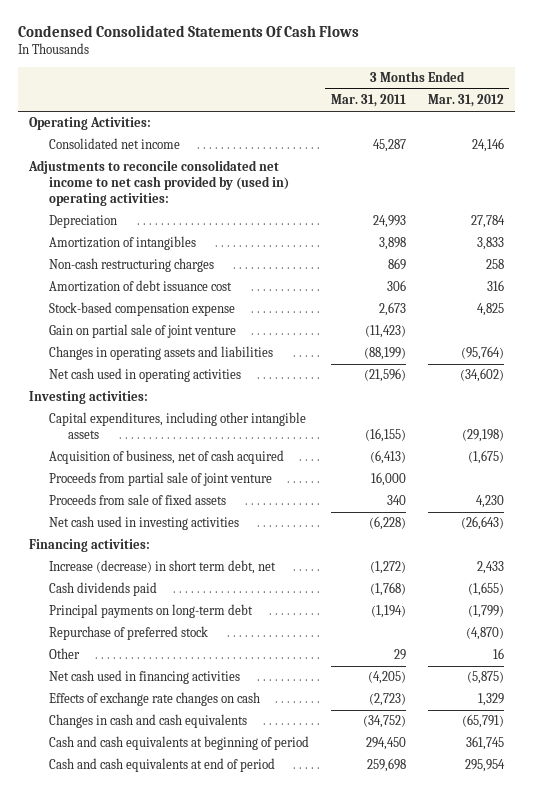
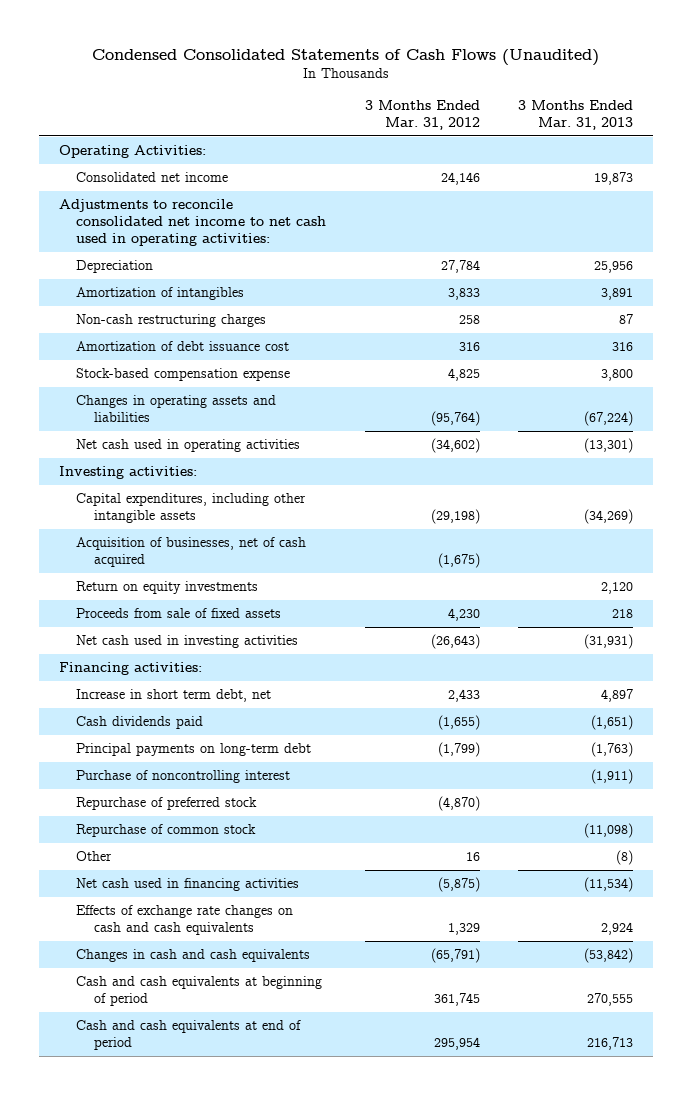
[18,25,360,38] Condensed Consolidated Statements Of Cash Flows -> [92,49,600,67] Condensed Consolidated Statements of Cash Flows (Unaudited)
[330,94,406,108] Mar. 31, 2011 -> none
none -> [518,100,634,130] 3 Months Ended Mar. 31, 2013
[28,160,289,206] Adjustments to reconcile consolidated net income to net cash provided by (used in) operating activities: -> [58,199,327,246] Adjustments to reconcile consolidated net income to net cash used in operating activities:
[48,324,236,339] Gain on partial sale of joint venture -> none
[48,472,272,487] Proceeds from partial sale of joint venture -> none
[48,450,284,465] Acquisition of business, net of cash acquired -> [76,537,307,567] Acquisition of businesses, net of cash acquired
none -> [76,581,259,595] Return on equity investments
[48,560,276,575] Increase (decrease) in short term debt, net -> [76,689,272,703] Increase in short term debt, net
none -> [76,770,291,784] Purchase of noncontrolling interest
none -> [76,824,257,838] Repurchase of common stock
[48,692,260,707] Effects of exchange rate changes on cash -> [76,905,294,935] Effects of exchange rate changes on cash and cash equivalents

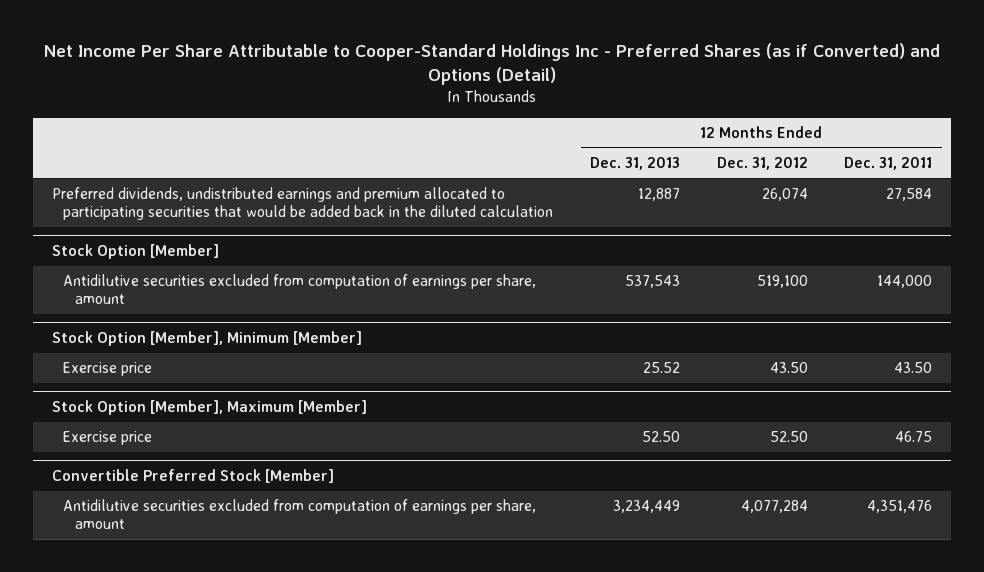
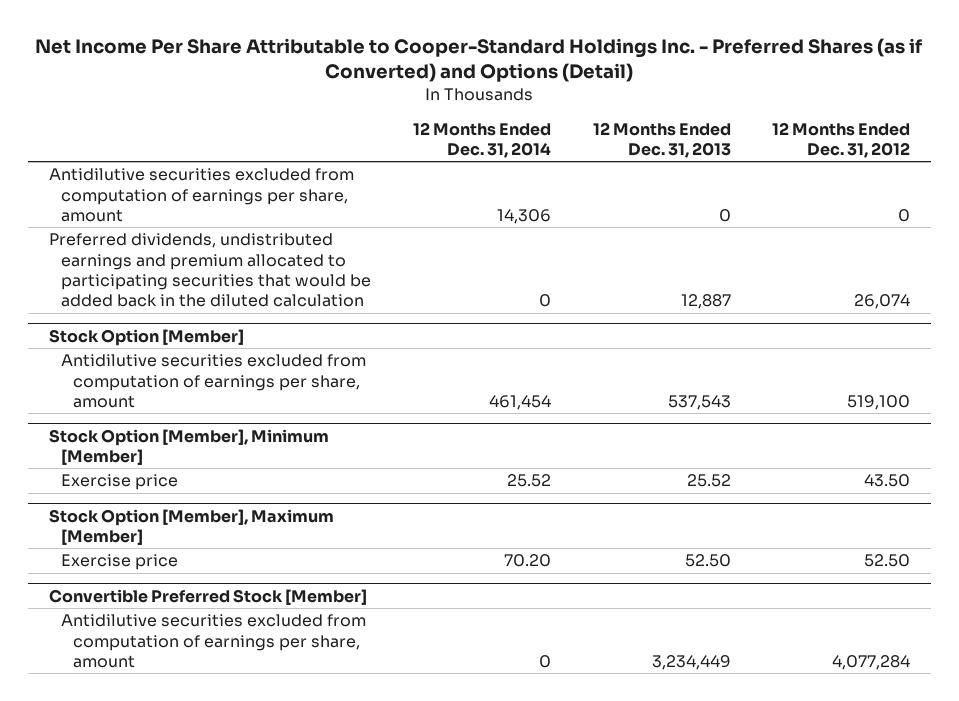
[43,43,940,86] Net Income Per Share Attributable to Cooper-Standard Holdings Inc - Preferred Shares (as if Converted) and Options (Detail) -> [35,37,923,83] Net Income Per Share Attributable to Cooper-Standard Holdings Inc. - Preferred Shares (as if Converted) and Options (Detail)
[844,157,933,171] Dec. 31, 2011 -> none
none -> [412,121,551,158] 12 Months Ended Dec. 31, 2014
none -> [48,168,354,222] Antidilutive securities excluded from computation of earnings per share, amount

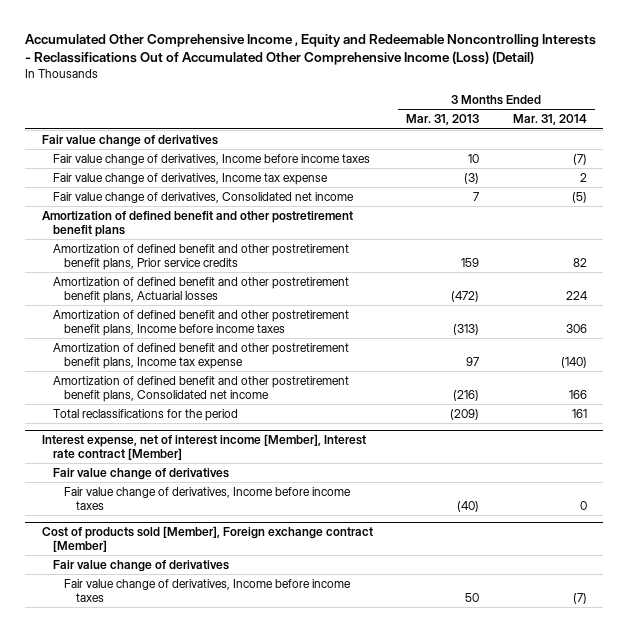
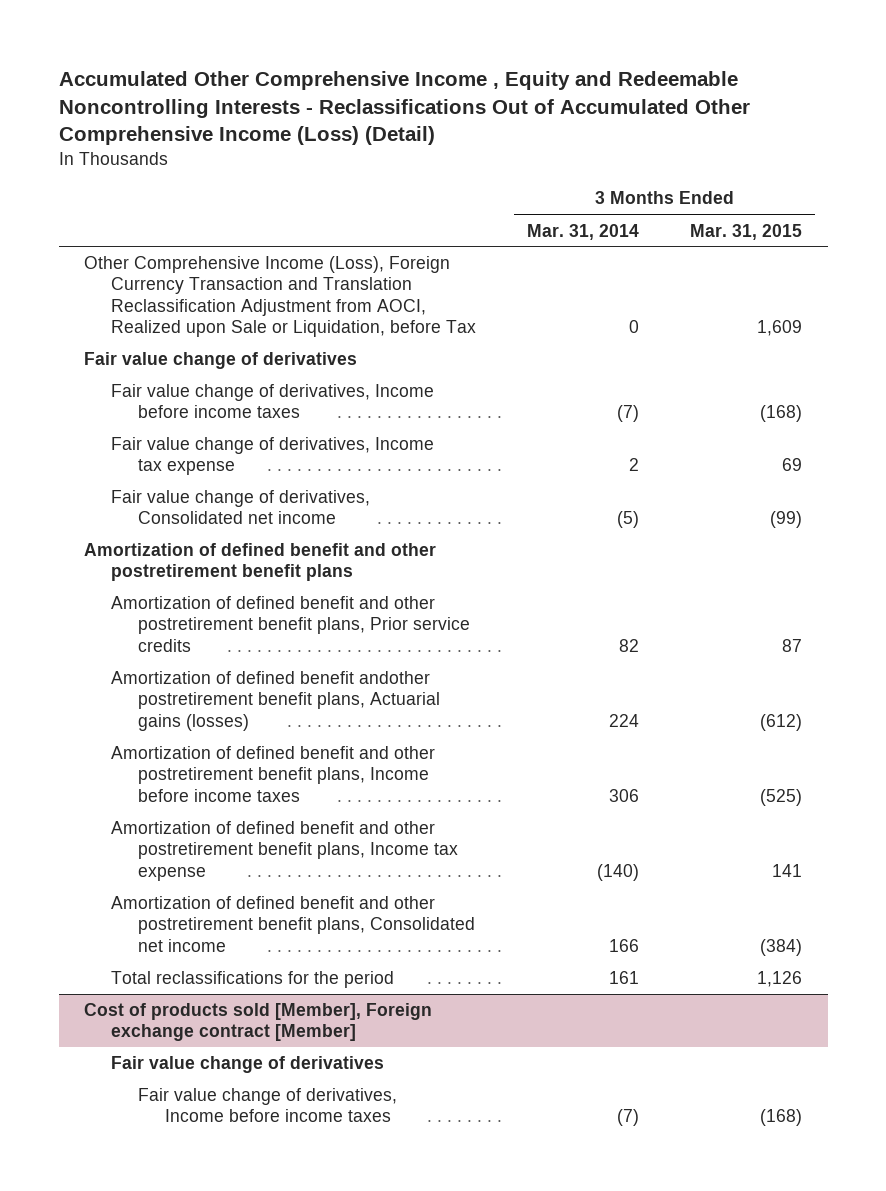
[406,114,480,126] Mar. 31, 2013 -> none
none -> [690,223,803,240] Mar. 31, 2015
none -> [84,256,477,337] Other Comprehensive Income (Loss), Foreign Currency Transaction and Translation Reclassification Adjustment from AOCI, Realized upon Sale or Liquidation, before Tax
[53,276,350,304] Amortization of defined benefit and other postretirement benefit plans, Actuarial losses -> [111,671,441,731] Amortization of defined benefit andother postretirement benefit plans, Actuarial gains (losses)
[41,434,366,461] Interest expense, net of interest income [Member], Interest rate contract [Member] -> none
[53,467,230,480] Fair value change of derivatives -> none
[64,486,352,511] Fair value change of derivatives, Income before income taxes -> none

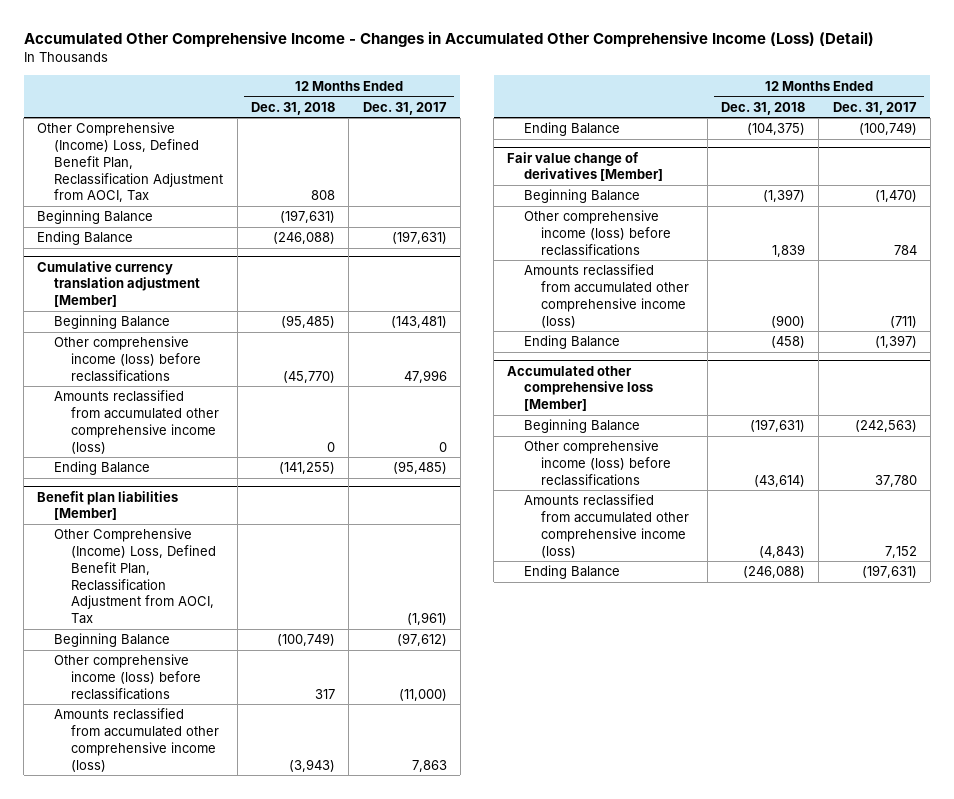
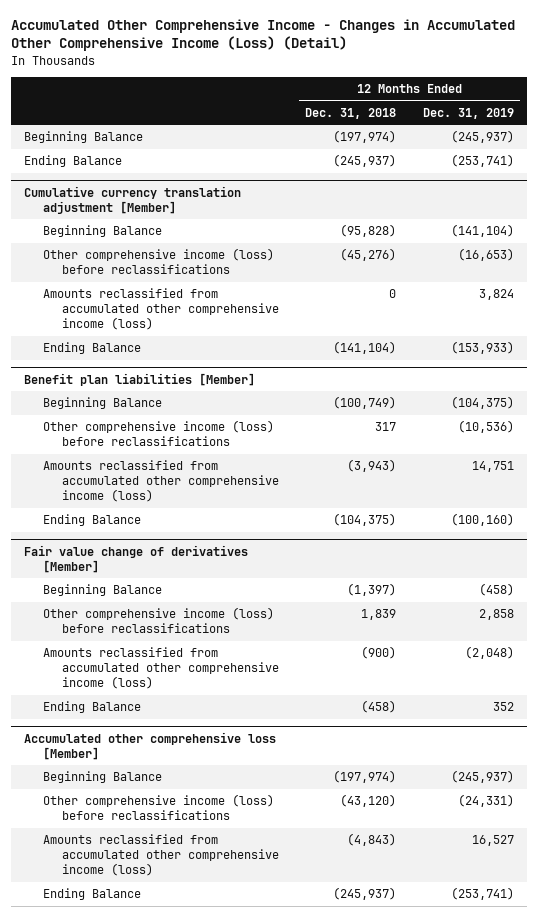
[362,101,447,115] Dec. 31, 2017 -> none
none -> [422,107,514,119] Dec. 31, 2019
[37,122,224,203] Other Comprehensive (Income) Loss, Defined Benefit Plan, Reclassification Adjustment from AOCI, Tax -> none
[280,210,336,224] (197,631) -> [333,130,397,144] (197,974)
[273,232,336,245] (246,088) -> [333,154,397,168] (245,937)
[281,315,336,329] (95,485) -> [340,224,397,238] (95,828)
[283,370,336,383] (45,770) -> [340,248,397,262] (45,276)
[279,462,336,475] (141,255) -> [333,341,397,355] (141,104)
[54,528,217,625] Other Comprehensive (Income) Loss, Defined Benefit Plan, Reclassification Adjustment from AOCI, Tax -> none
[750,419,806,433] (197,631) -> [333,770,397,784] (197,974)
[754,474,806,487] (43,614) -> [340,794,397,808] (43,120)
[743,566,806,579] (246,088) -> [333,887,397,901] (245,937)

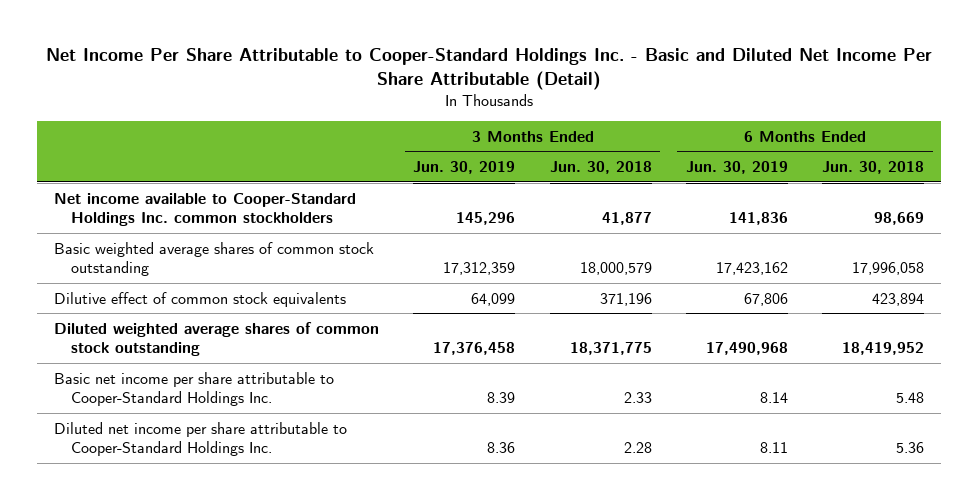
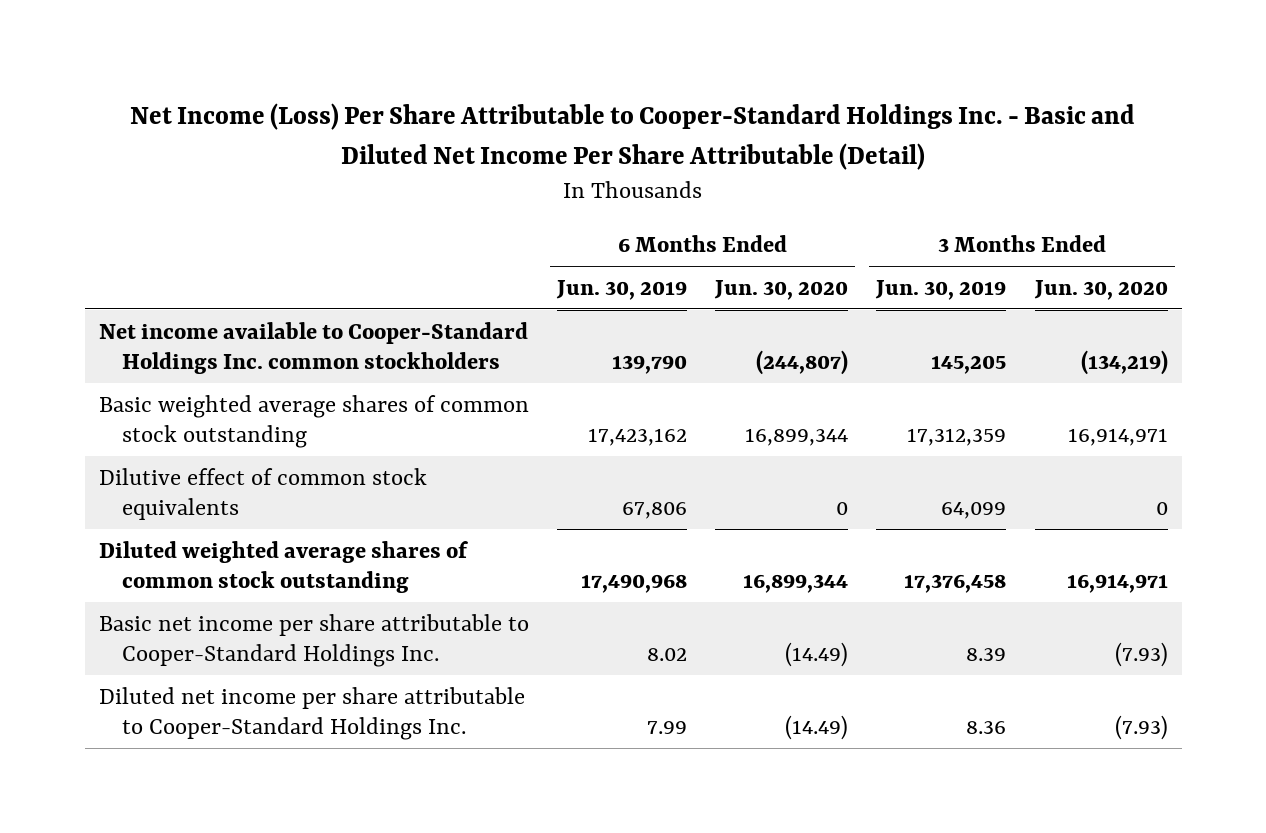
[46,47,933,90] Net Income Per Share Attributable to Cooper-Standard Holdings Inc. - Basic and Diluted Net Income Per Share Attributable (Detail) -> [130,103,1136,170] Net Income (Loss) Per Share Attributable to Cooper-Standard Holdings Inc. - Basic and Diluted Net Income Per Share Attributable (Detail)
[549,160,652,174] Jun. 30, 2018 -> none
[822,160,925,174] Jun. 30, 2018 -> none
none -> [714,279,849,300] Jun. 30, 2020
none -> [1033,279,1168,300] Jun. 30, 2020
[456,211,516,225] 145,296 -> [931,355,1007,375] 145,205
[729,211,789,225] 141,836 -> [612,355,688,375] 139,790
[760,391,789,403] 8.14 -> [647,648,688,662] 8.02
[760,441,789,453] 8.11 -> [647,721,688,735] 7.99

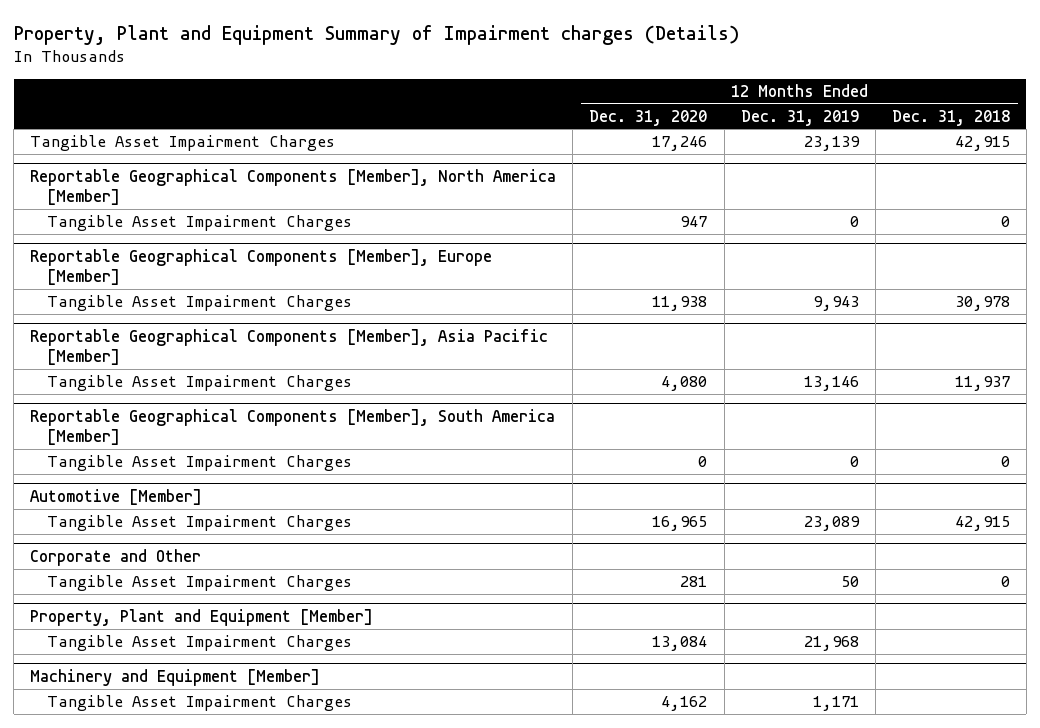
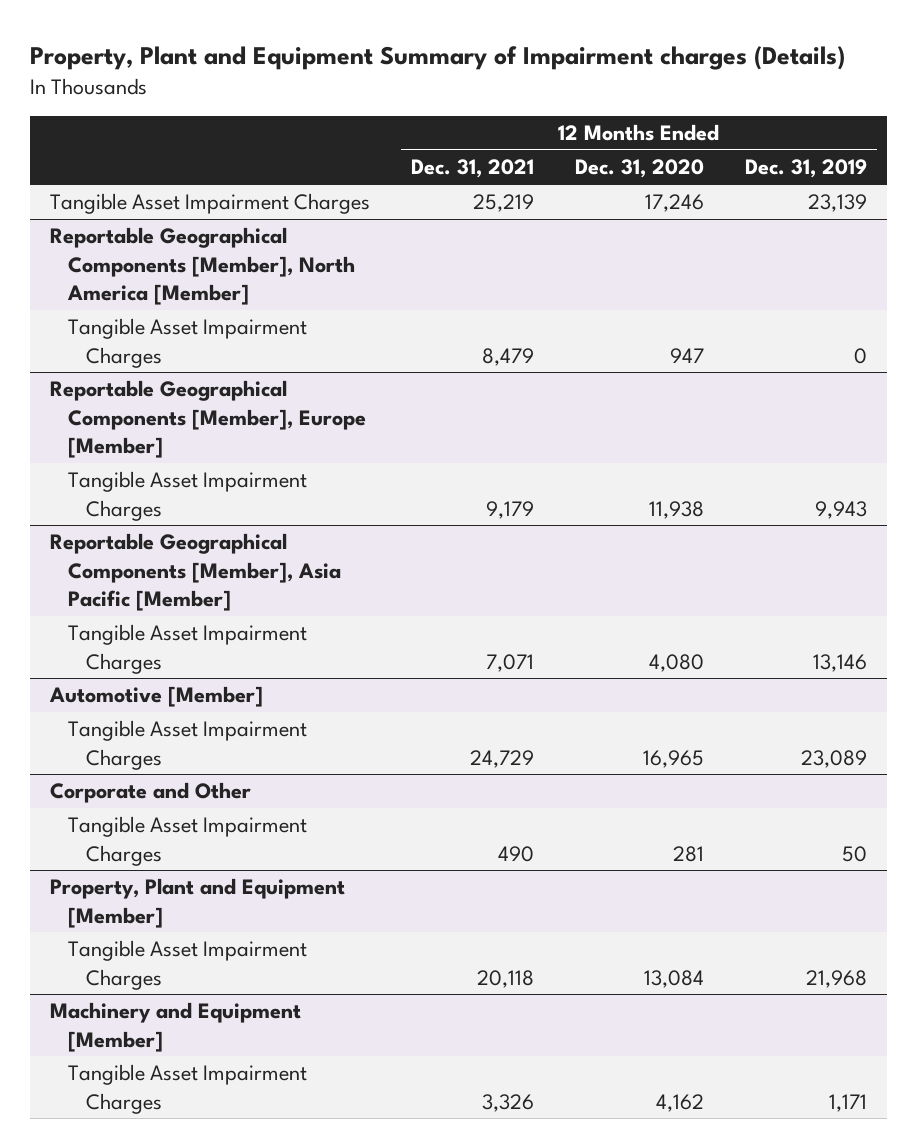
[891,109,1010,126] Dec. 31, 2018 -> none
none -> [411,159,535,179] Dec. 31, 2021
[30,409,556,446] Reportable Geographical Components [Member], South America [Member] -> none
[47,455,353,472] Tangible Asset Impairment Charges -> none

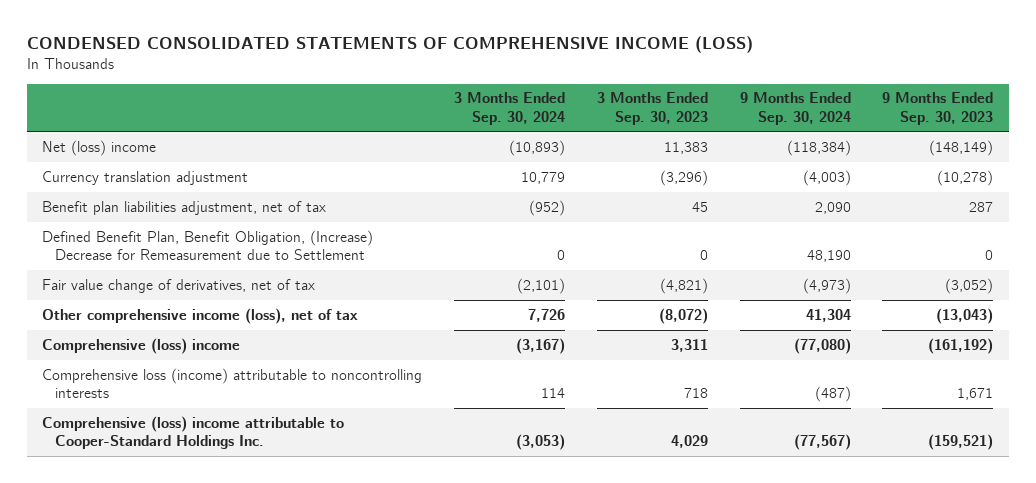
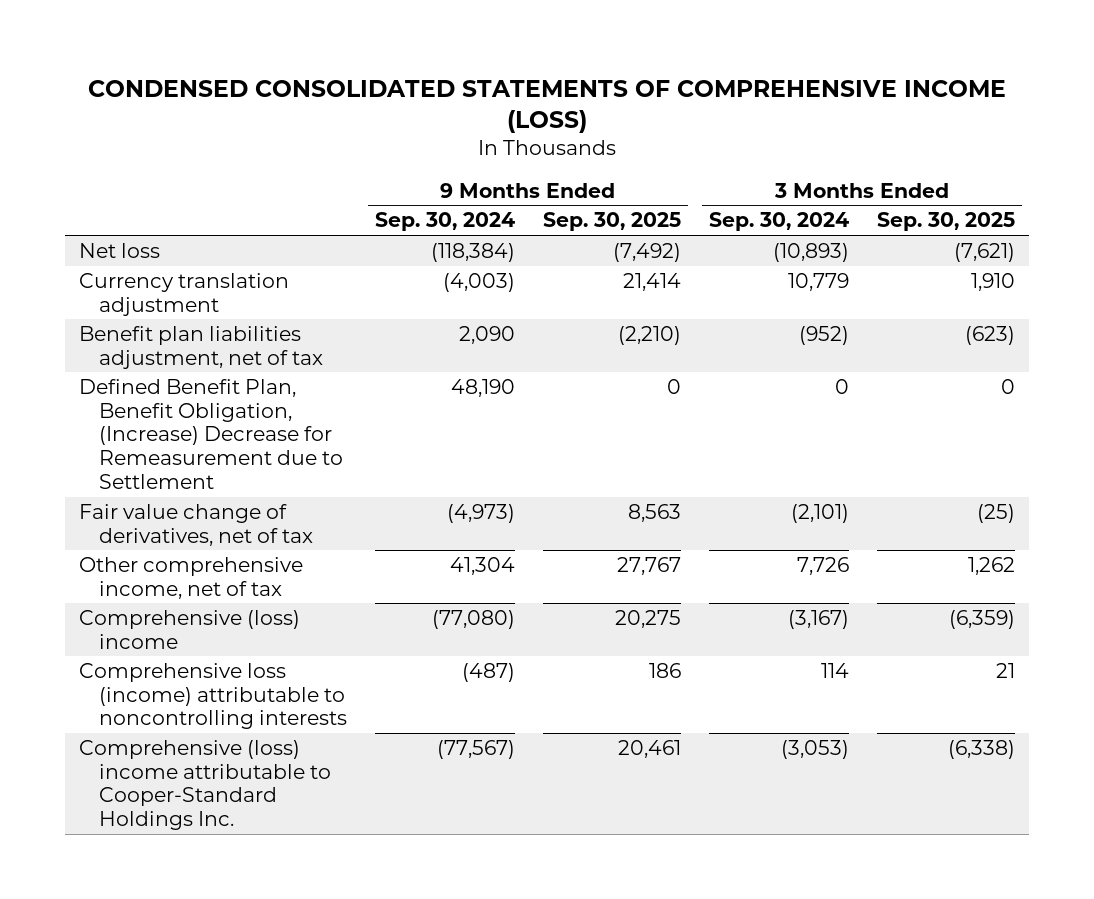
[596,92,708,125] 3 Months Ended Sep. 30, 2023 -> none
[882,92,994,125] 9 Months Ended Sep. 30, 2023 -> none
none -> [542,212,681,232] Sep. 30, 2025
none -> [876,212,1015,232] Sep. 30, 2025
[42,139,157,156] Net (loss) income -> [79,242,161,258] Net loss
[42,307,359,324] Other comprehensive income (loss), net of tax -> [79,556,304,599] Other comprehensive income, net of tax

